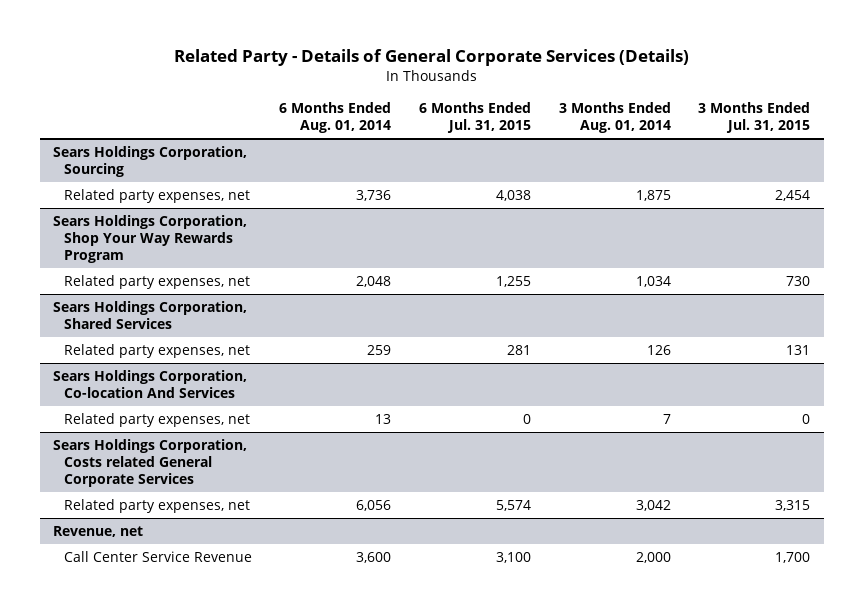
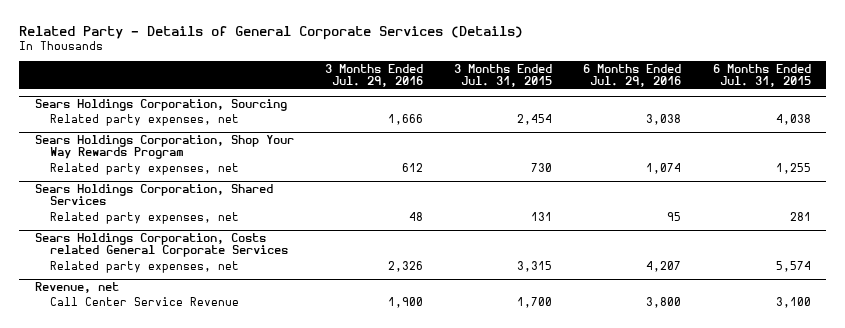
[279,102,392,134] 6 Months Ended Aug. 01, 2014 -> none
[558,102,671,134] 3 Months Ended Aug. 01, 2014 -> none
none -> [324,63,423,88] 3 Months Ended Jul. 29, 2016
none -> [583,63,682,88] 6 Months Ended Jul. 29, 2016
[53,370,248,399] Sears Holdings Corporation, Co-location And Services -> none
[63,413,250,428] Related party expenses, net -> none

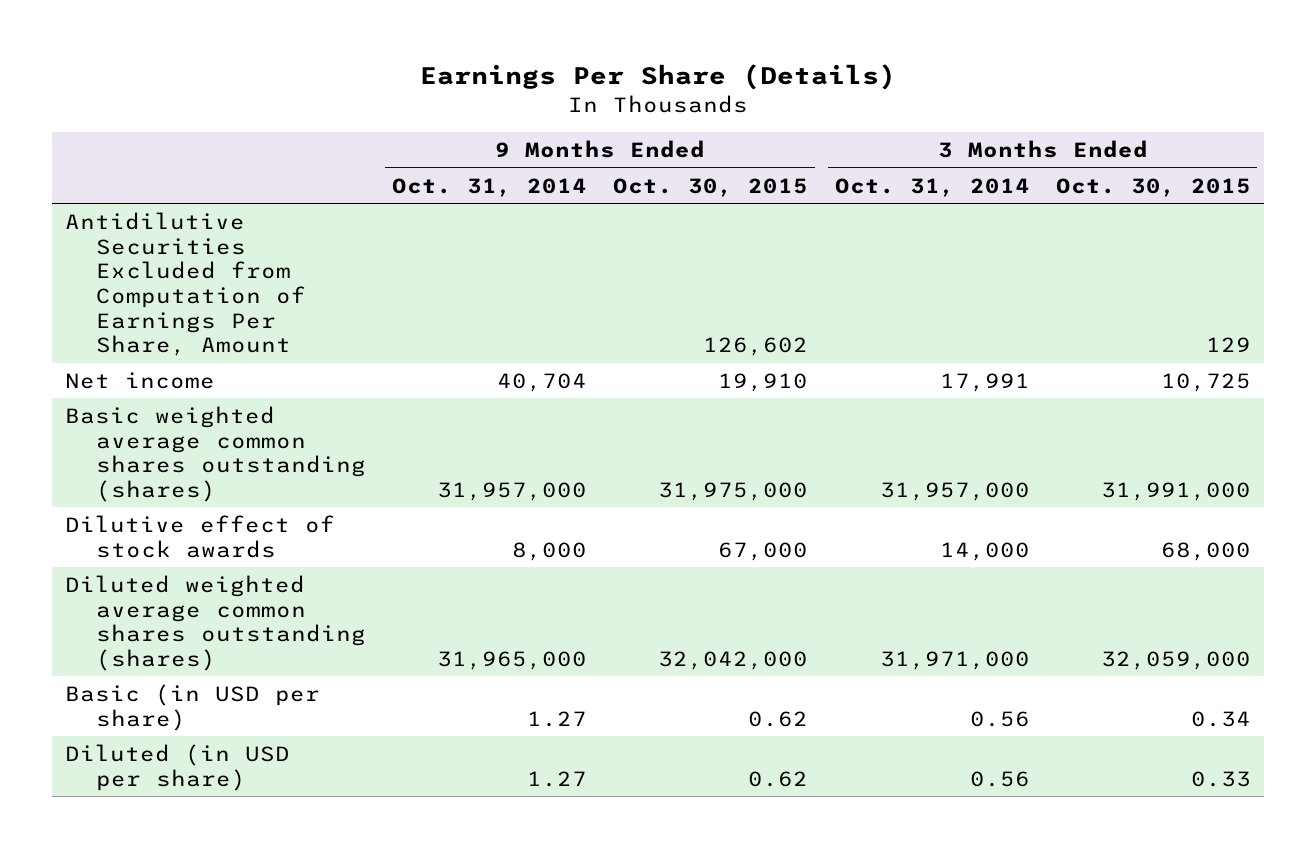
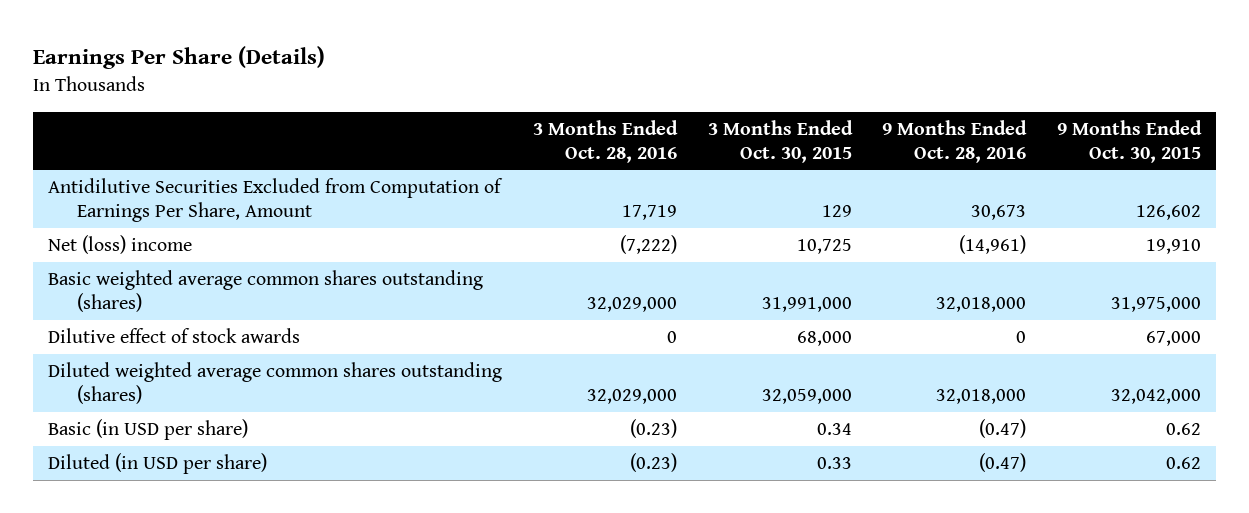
[391,177,587,197] Oct. 31, 2014 -> none
[834,177,1030,197] Oct. 31, 2014 -> none
none -> [532,119,678,163] 3 Months Ended Oct. 28, 2016
none -> [882,119,1028,163] 9 Months Ended Oct. 28, 2016
[64,371,215,389] Net income -> [48,235,193,255] Net (loss) income

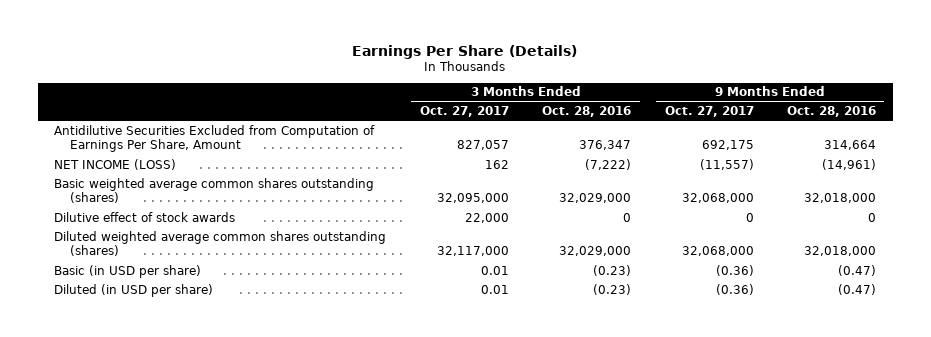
[707,119,853,163] 3 Months Ended Oct. 30, 2015 -> none
[1056,119,1202,163] 9 Months Ended Oct. 30, 2015 -> none
none -> [419,106,509,118] Oct. 27, 2017
none -> [664,106,754,118] Oct. 27, 2017
[621,205,677,221] 17,719 -> [579,140,632,151] 376,347
[971,205,1027,221] 30,673 -> [824,140,877,151] 314,664
[48,235,193,255] Net (loss) income -> [54,158,177,170] NET INCOME (LOSS)

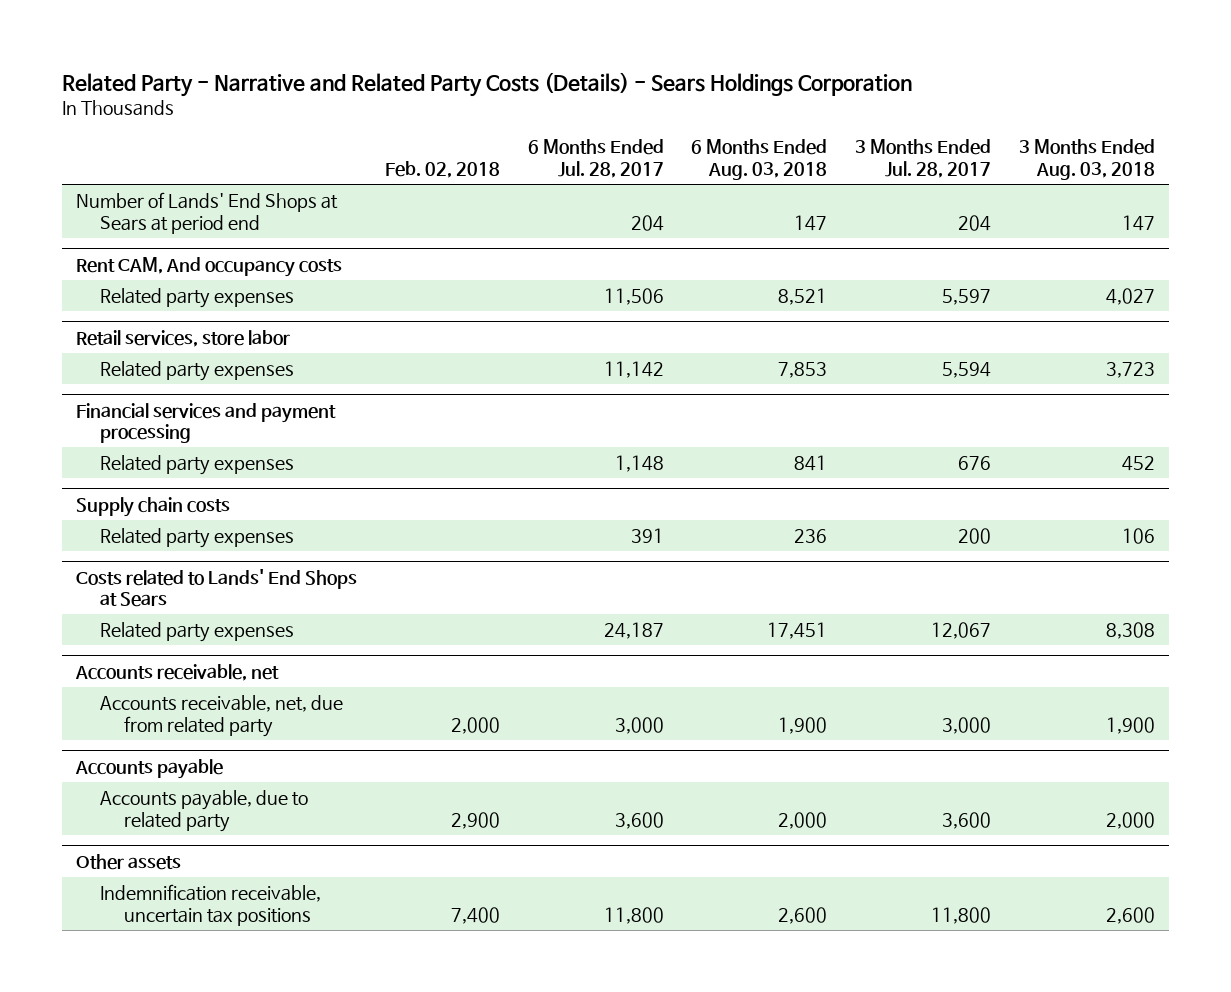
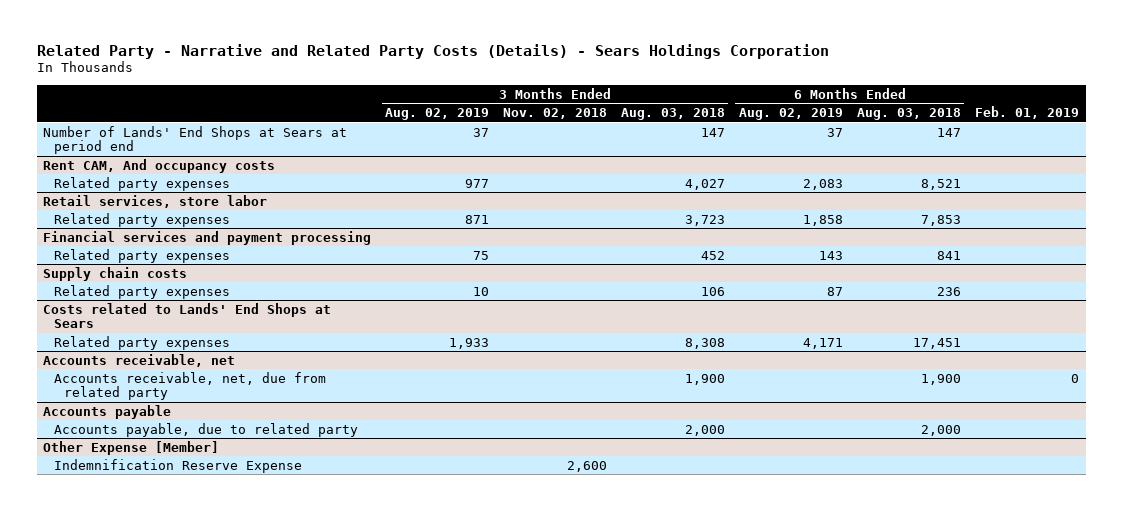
[384,161,500,179] Feb. 02, 2018 -> none
[527,139,664,179] 6 Months Ended Jul. 28, 2017 -> none
[855,139,992,179] 3 Months Ended Jul. 28, 2017 -> none
none -> [385,108,490,121] Aug. 02, 2019
none -> [503,108,608,120] Nov. 02, 2018
none -> [738,108,843,121] Aug. 02, 2019
none -> [974,106,1079,120] Feb. 01, 2019
[76,853,182,870] Other assets -> none
[100,883,322,926] Indemnification receivable, uncertain tax positions -> none
none -> [43,440,220,455] Other Expense [Member]
none -> [53,458,302,473] Indemnification Reserve Expense

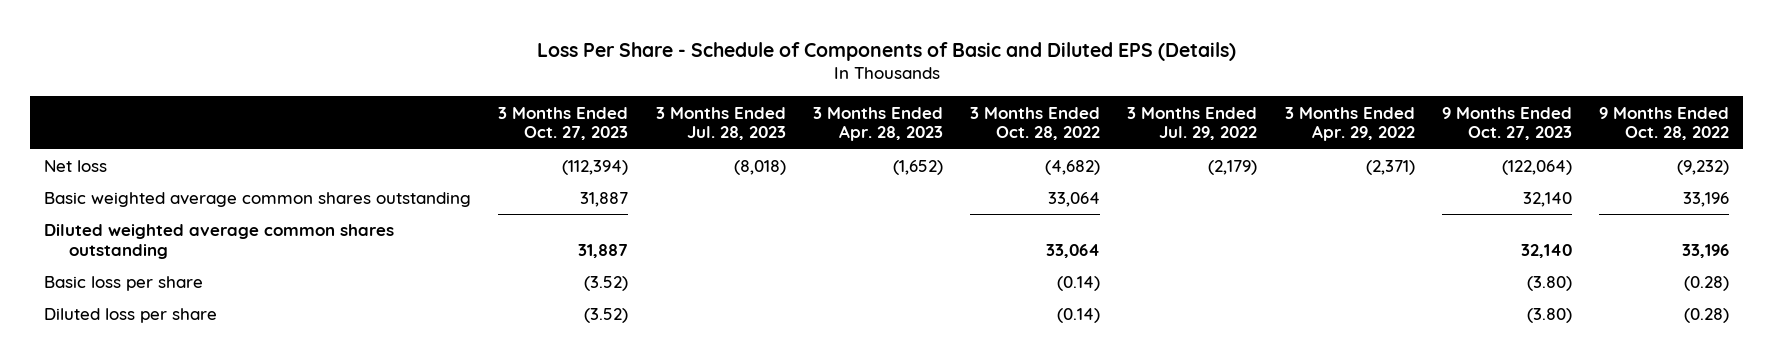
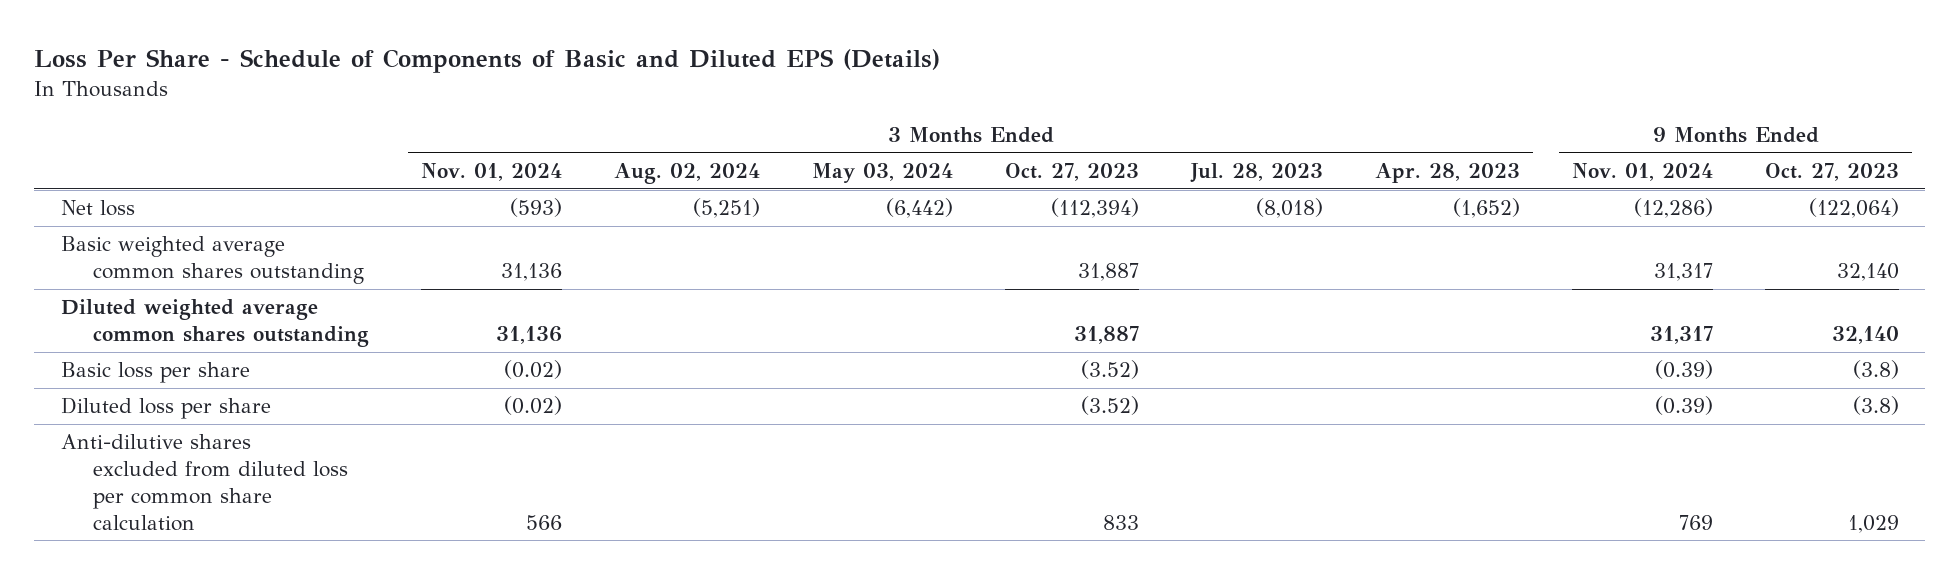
[970,106,1101,141] 3 Months Ended Oct. 28, 2022 -> none
[1127,106,1258,141] 3 Months Ended Jul. 29, 2022 -> none
[1284,106,1415,142] 3 Months Ended Apr. 29, 2022 -> none
[1599,106,1730,141] 9 Months Ended Oct. 28, 2022 -> none
none -> [421,163,563,182] Nov. 01, 2024
none -> [614,163,761,185] Aug. 02, 2024
none -> [812,163,954,184] May 03, 2024
none -> [1572,163,1714,182] Nov. 01, 2024
[1527,276,1573,292] (3.80) -> [1853,360,1900,380] (3.8)
[1527,308,1573,324] (3.80) -> [1853,396,1900,416] (3.8)
none -> [60,434,349,531] Anti-dilutive shares excluded from diluted loss per common share calculation

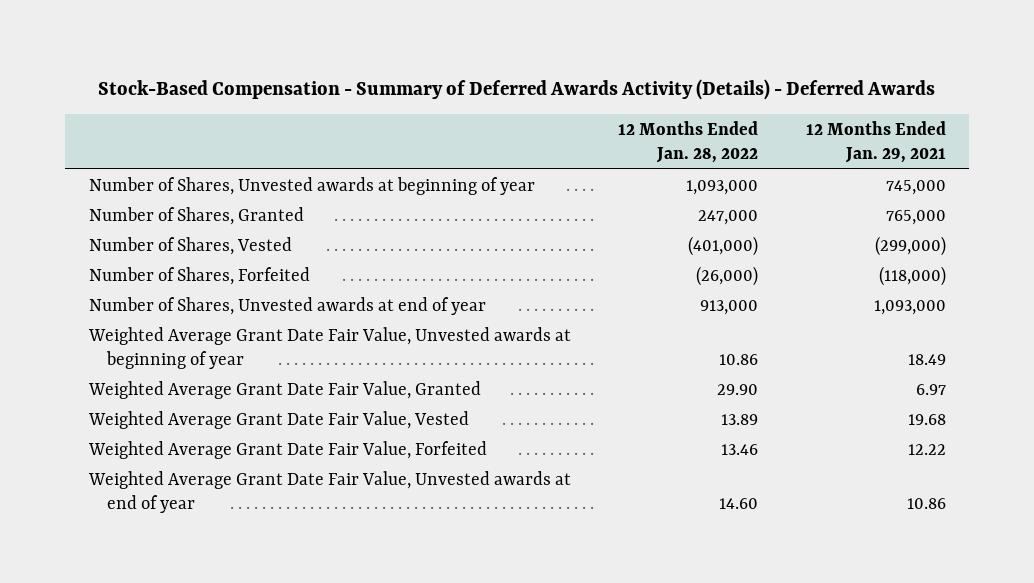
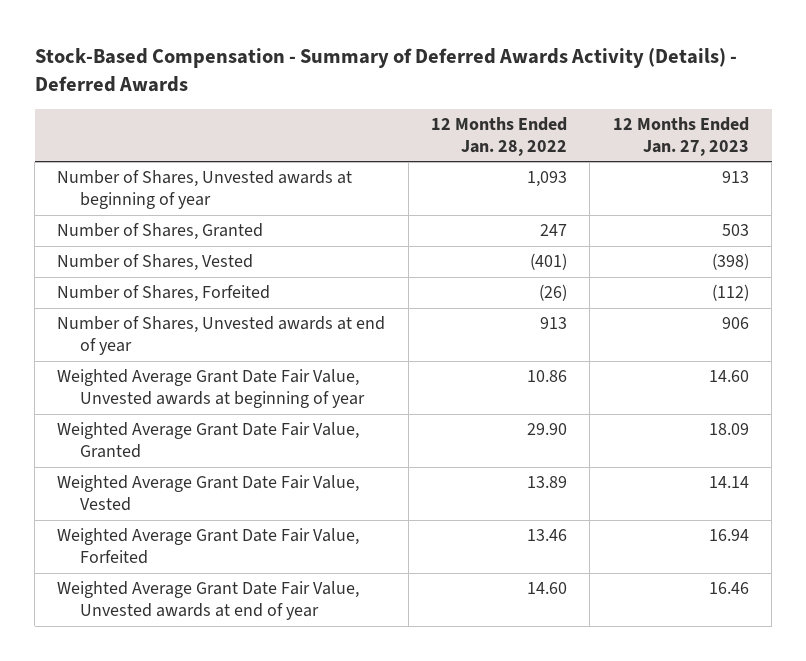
[805,120,946,164] 12 Months Ended Jan. 29, 2021 -> none
none -> [612,117,749,156] 12 Months Ended Jan. 27, 2023
[686,179,759,195] 1,093,000 -> [527,171,568,188] 1,093
[698,209,759,225] 247,000 -> [540,224,568,237] 247
[688,235,759,256] (401,000) -> [530,253,568,271] (401)
[696,265,759,286] (26,000) -> [539,284,568,302] (26)
[700,299,759,315] 913,000 -> [540,317,568,330] 913

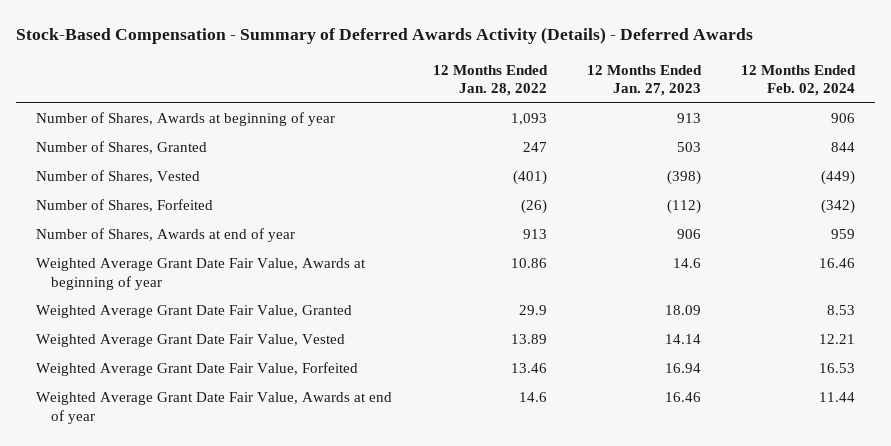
none -> [740,64,856,97] 12 Months Ended Feb. 02, 2024
[57,170,353,210] Number of Shares, Unvested awards at beginning of year -> [36,112,336,127] Number of Shares, Awards at beginning of year
[57,316,386,356] Number of Shares, Unvested awards at end of year -> [36,228,296,243] Number of Shares, Awards at end of year
[57,369,365,409] Weighted Average Grant Date Fair Value, Unvested awards at beginning of year -> [36,258,367,290] Weighted Average Grant Date Fair Value, Awards at beginning of year
[708,370,749,383] 14.60 -> [672,258,701,269] 14.6
[527,423,568,436] 29.90 -> [518,305,547,316] 29.9
[57,581,360,621] Weighted Average Grant Date Fair Value, Unvested awards at end of year -> [36,392,393,424] Weighted Average Grant Date Fair Value, Awards at end of year
[527,582,568,595] 14.60 -> [518,392,547,403] 14.6

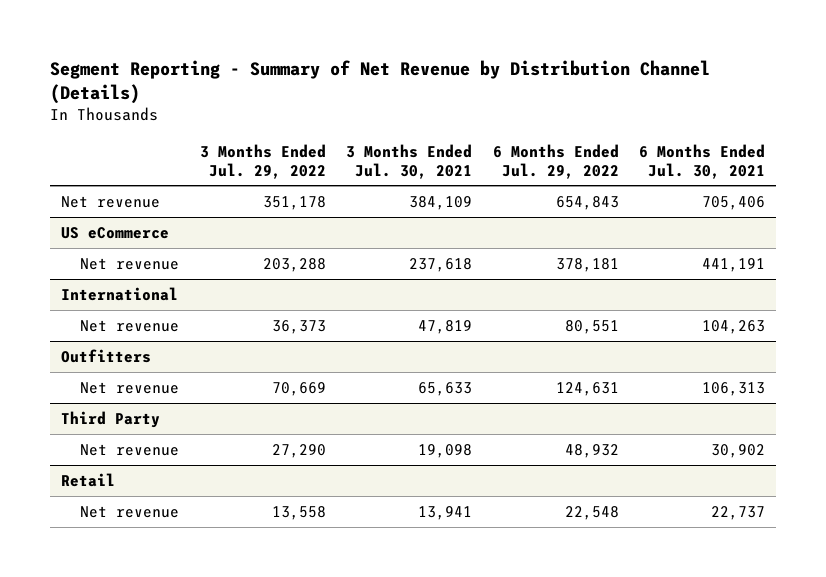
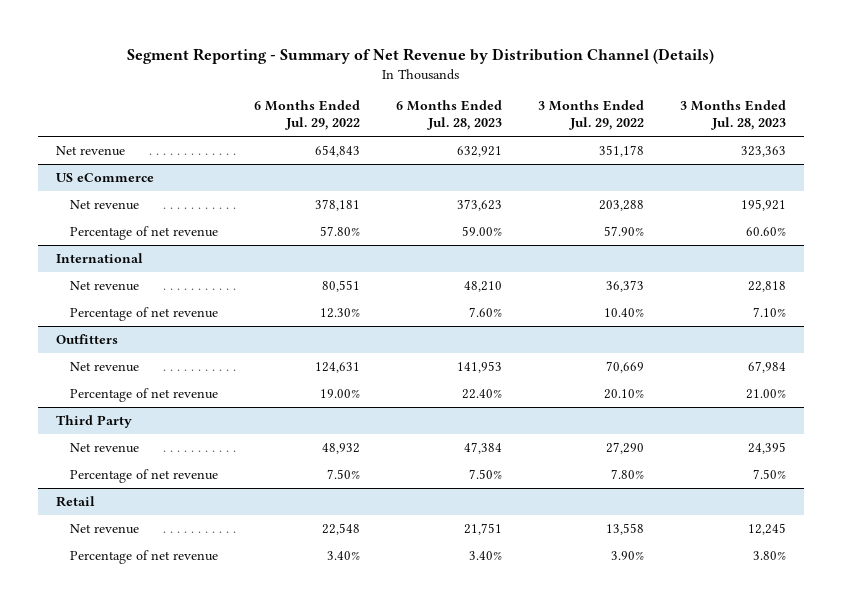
[346,143,473,179] 3 Months Ended Jul. 30, 2021 -> none
[639,143,766,179] 6 Months Ended Jul. 30, 2021 -> none
none -> [396,100,503,131] 6 Months Ended Jul. 28, 2023
none -> [679,100,786,131] 3 Months Ended Jul. 28, 2023
none -> [70,225,219,240] Percentage of net revenue
none -> [70,306,219,321] Percentage of net revenue
none -> [70,387,219,402] Percentage of net revenue
none -> [70,468,219,483] Percentage of net revenue
none -> [70,549,219,564] Percentage of net revenue

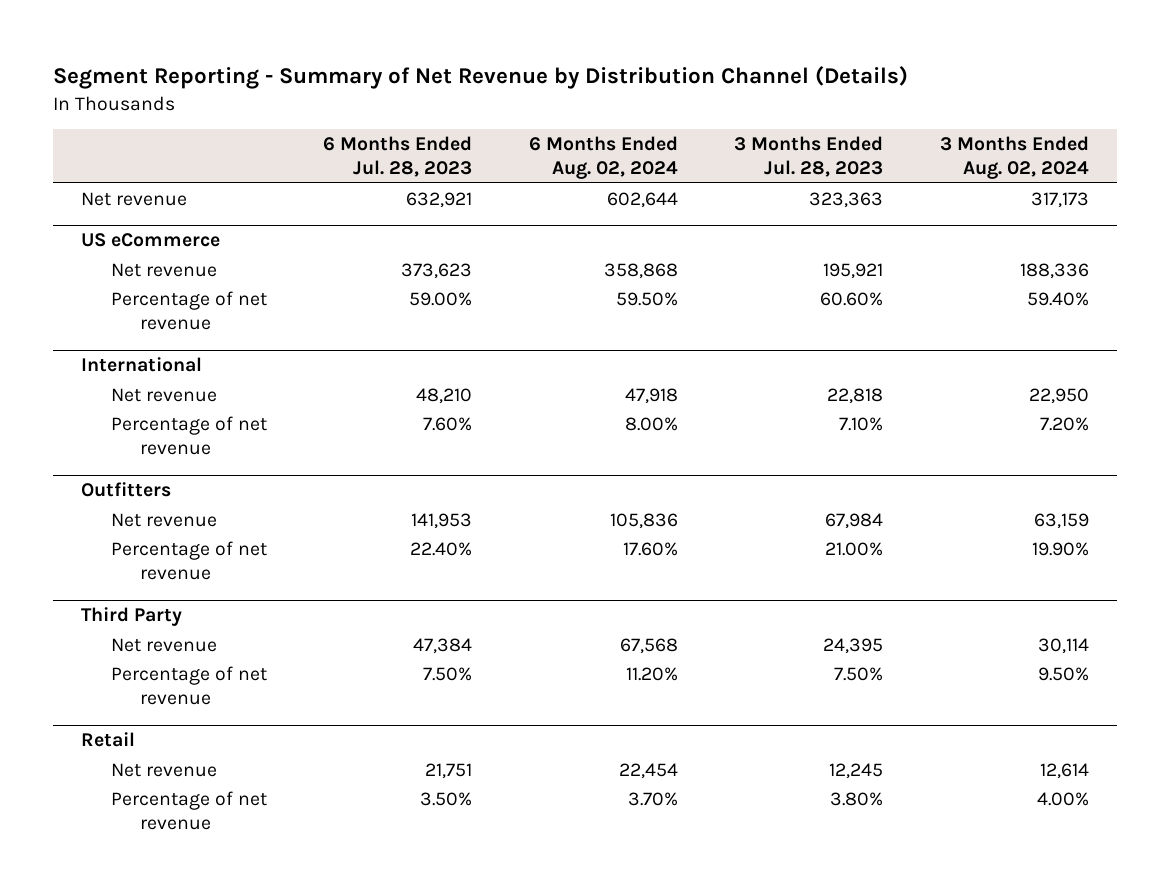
[254,100,361,131] 6 Months Ended Jul. 29, 2022 -> none
[537,100,644,131] 3 Months Ended Jul. 29, 2022 -> none
none -> [528,135,678,180] 6 Months Ended Aug. 02, 2024
none -> [939,135,1089,180] 3 Months Ended Aug. 02, 2024
[469,550,503,560] 3.40% -> [420,791,473,806] 3.50%

